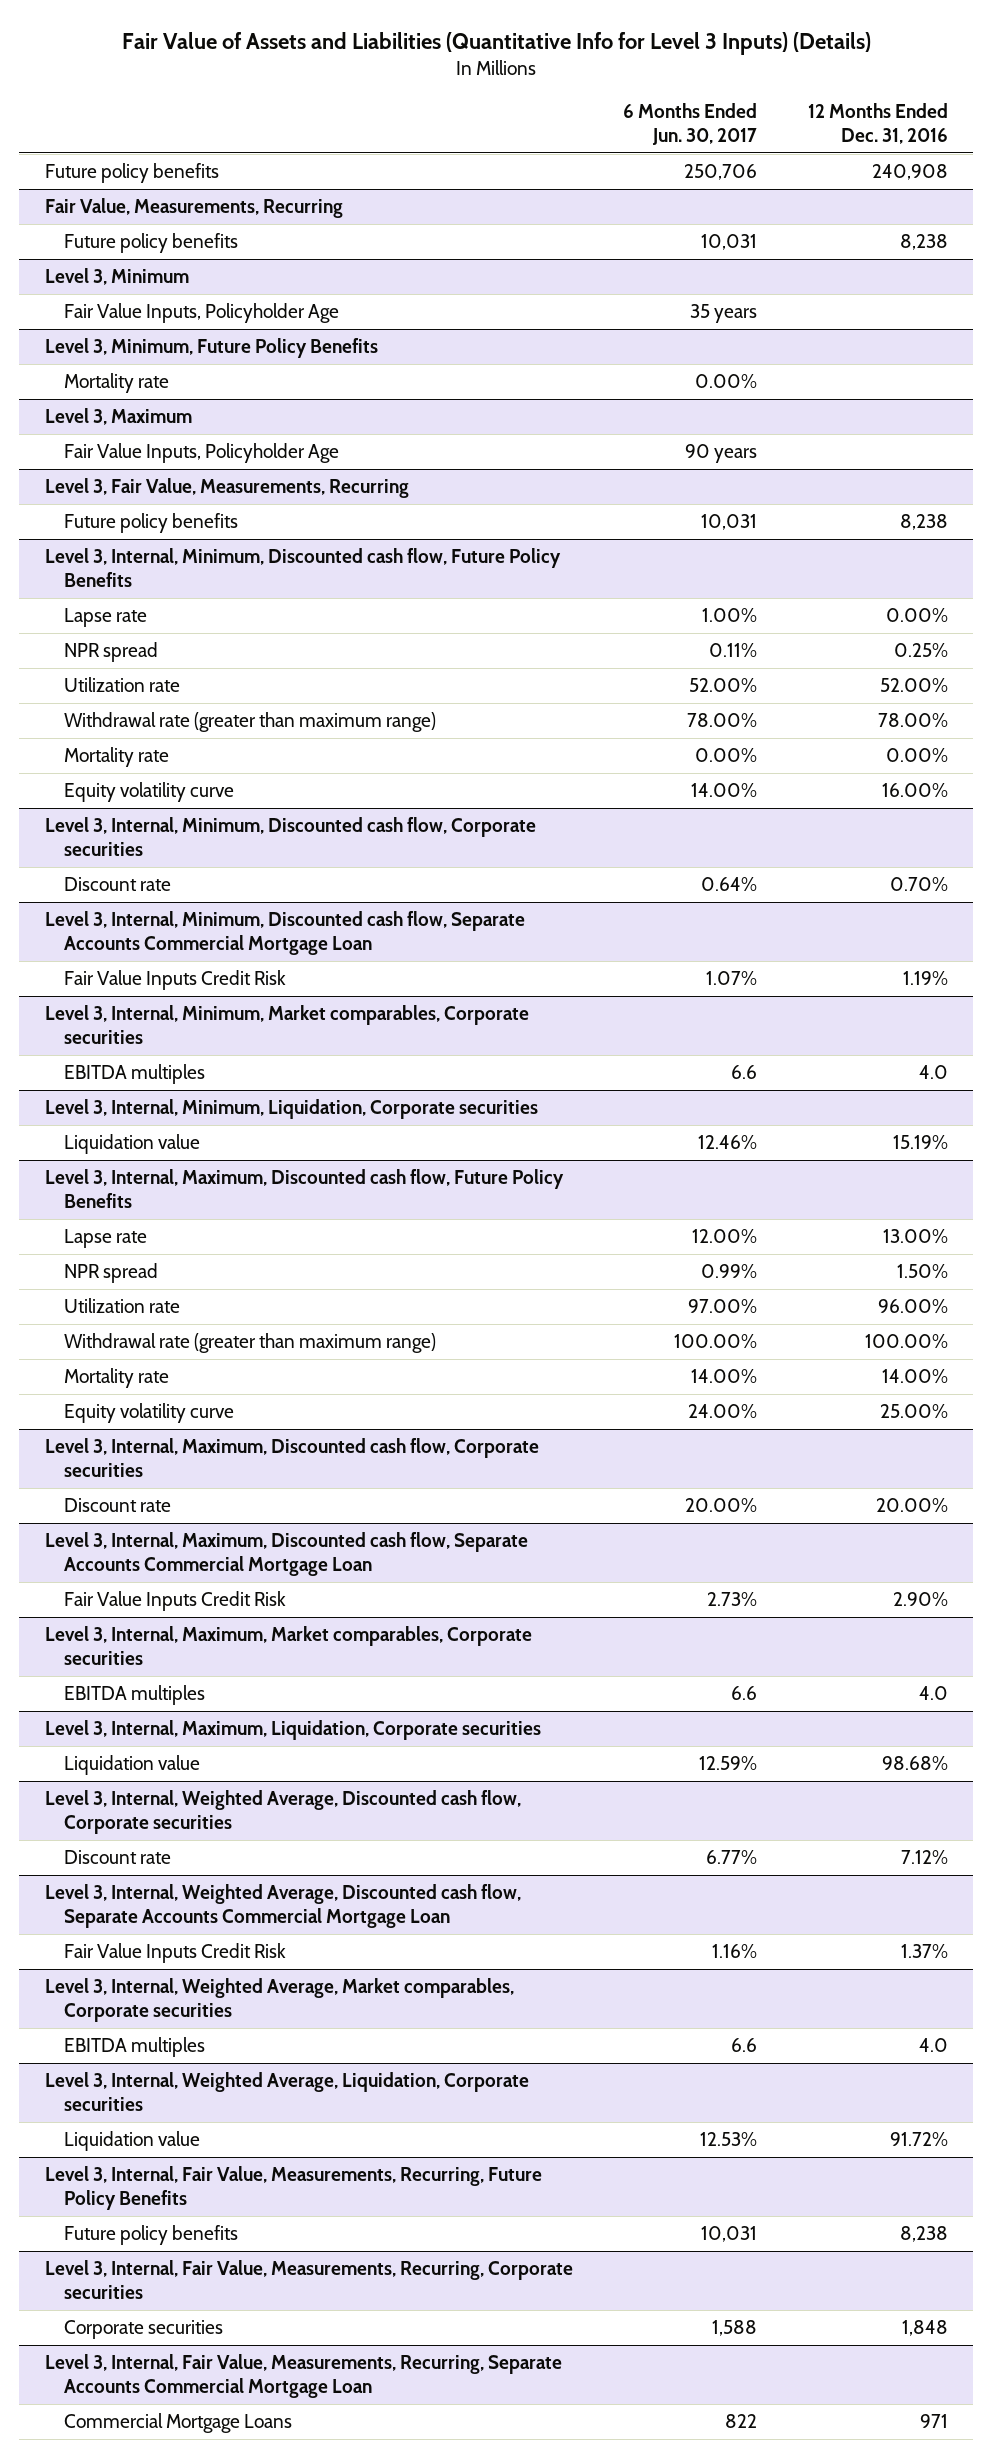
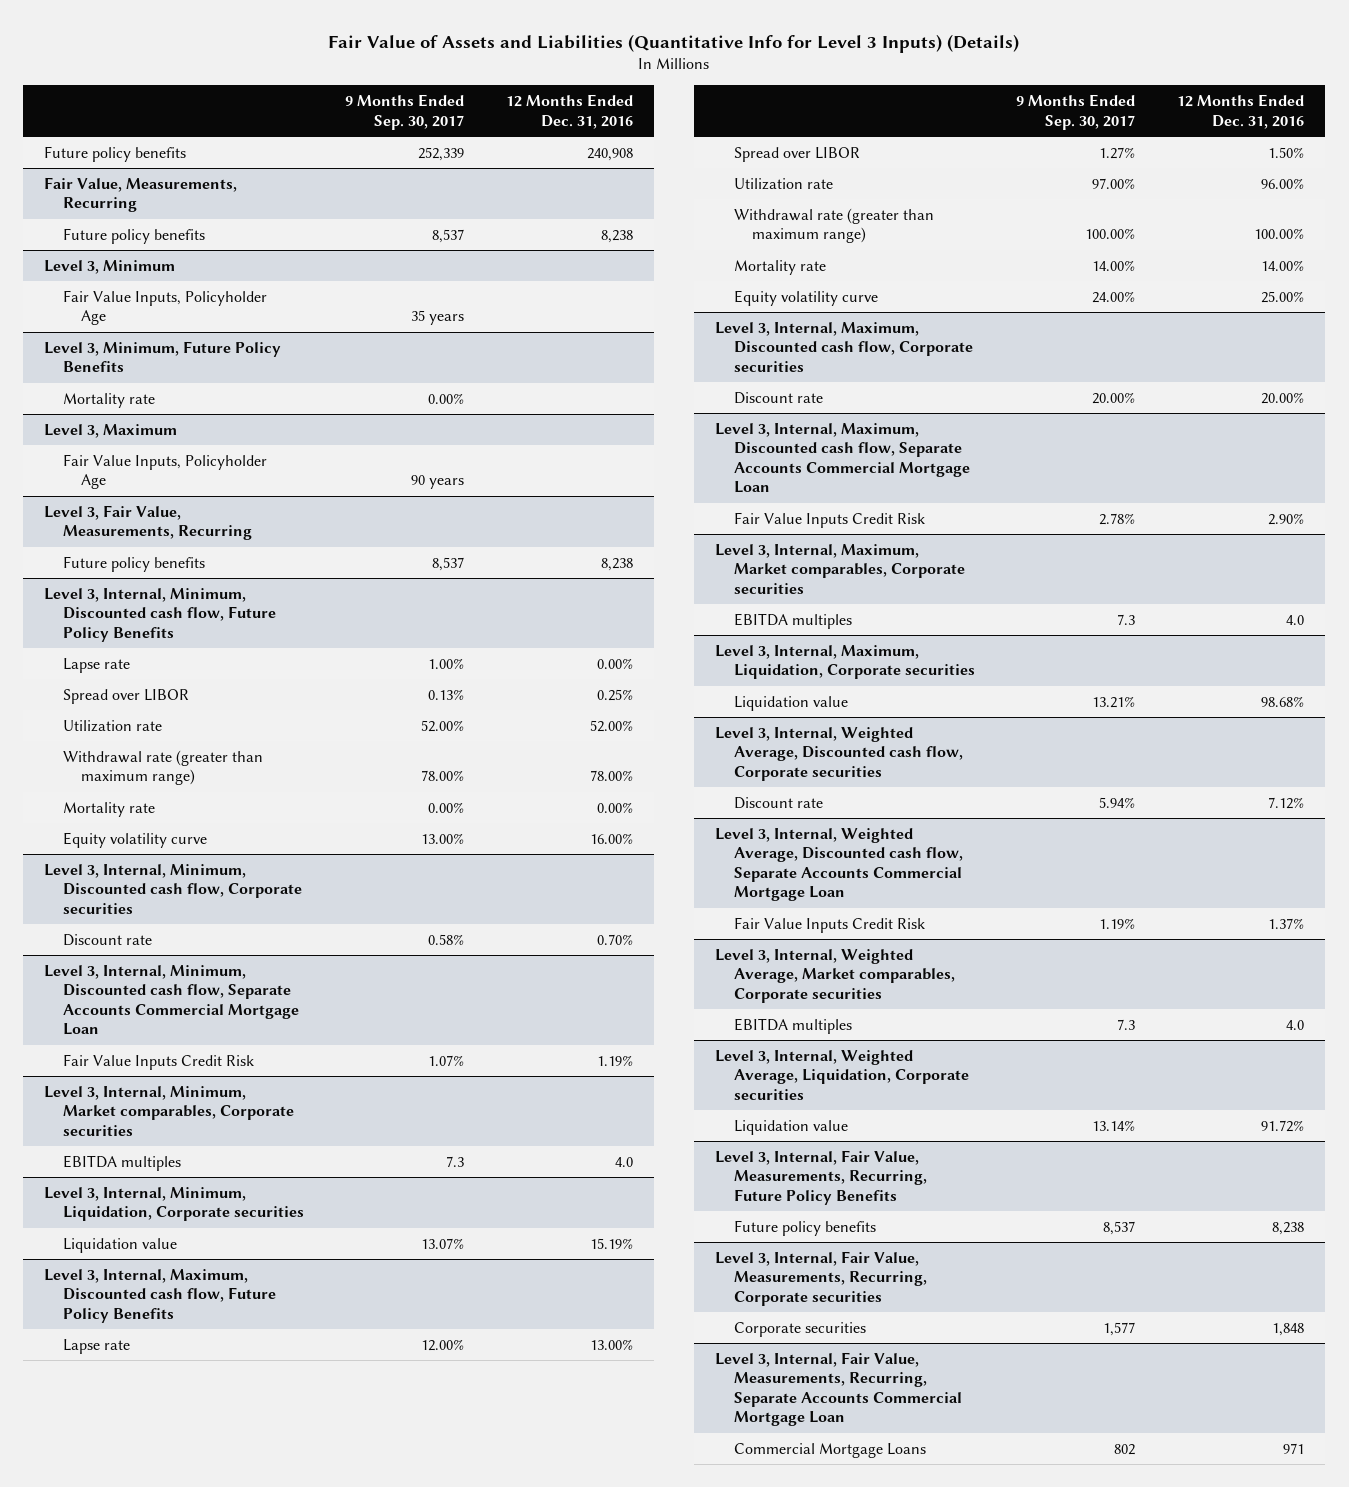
[623,103,758,145] 6 Months Ended Jun. 30, 2017 -> none
none -> [345,94,465,130] 9 Months Ended Sep. 30, 2017
[63,642,158,663] NPR spread -> [62,688,189,704] Spread over LIBOR
[63,1263,158,1284] NPR spread -> [733,146,860,162] Spread over LIBOR

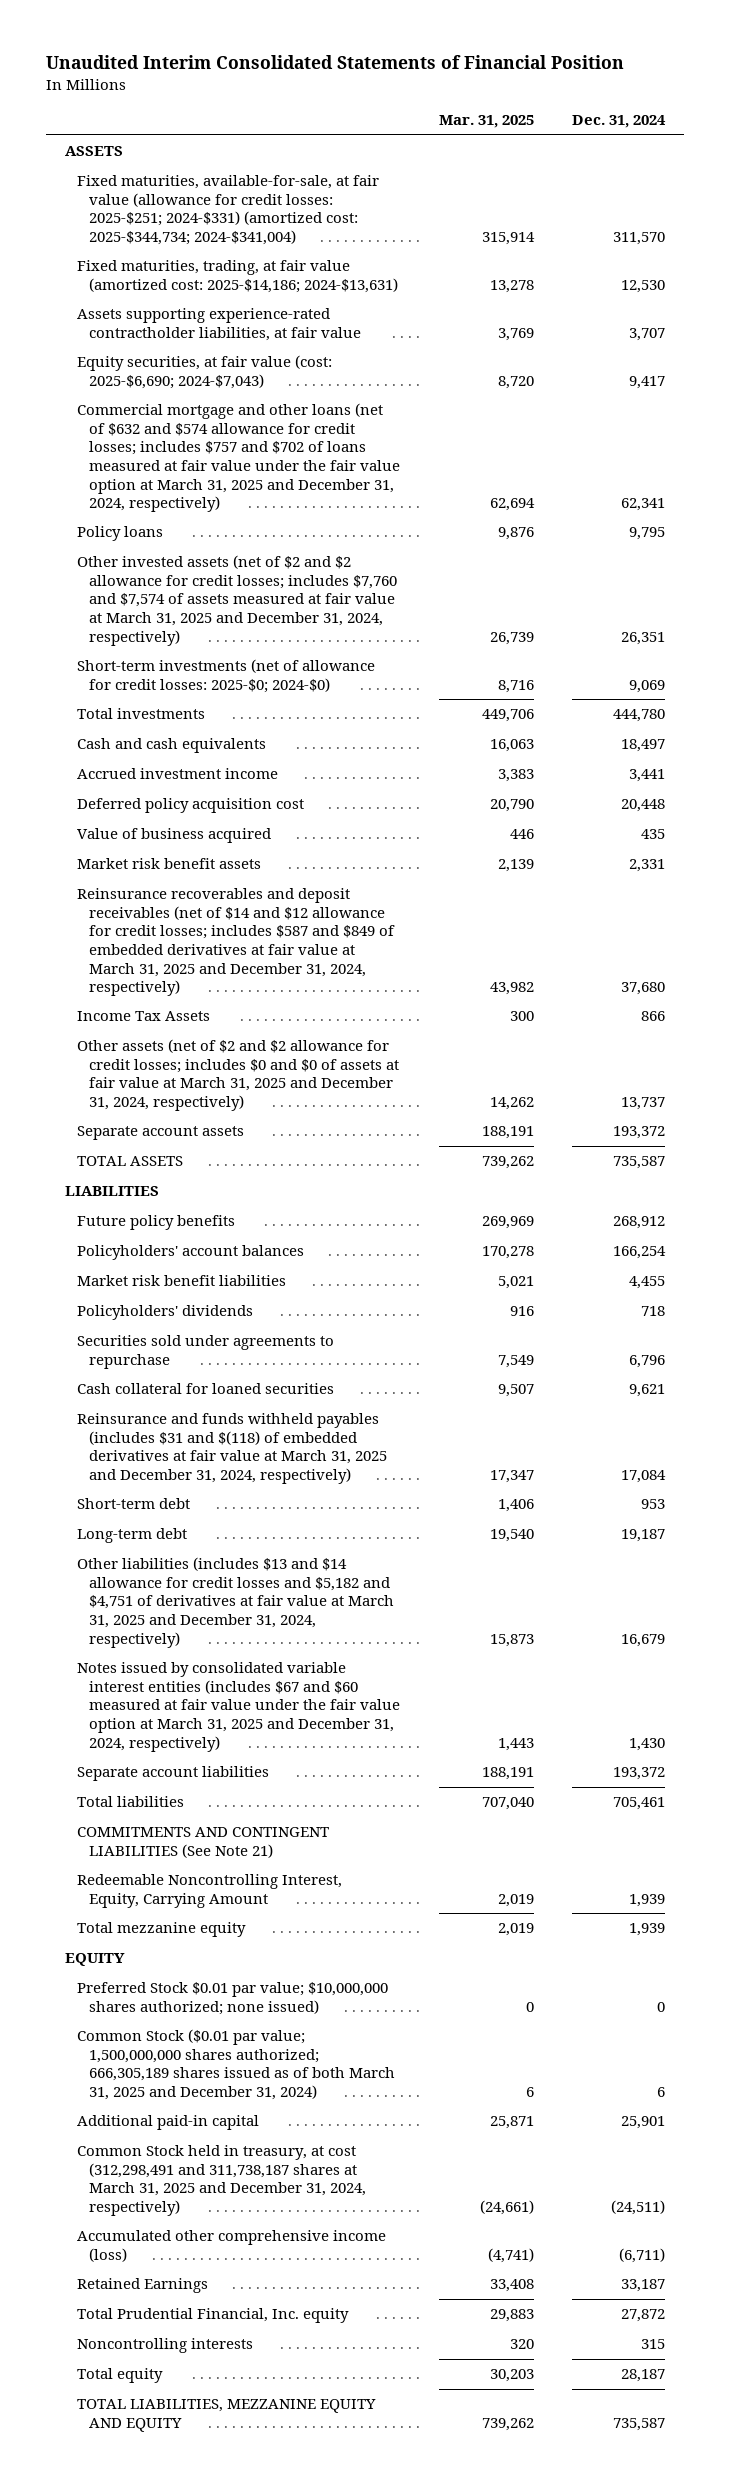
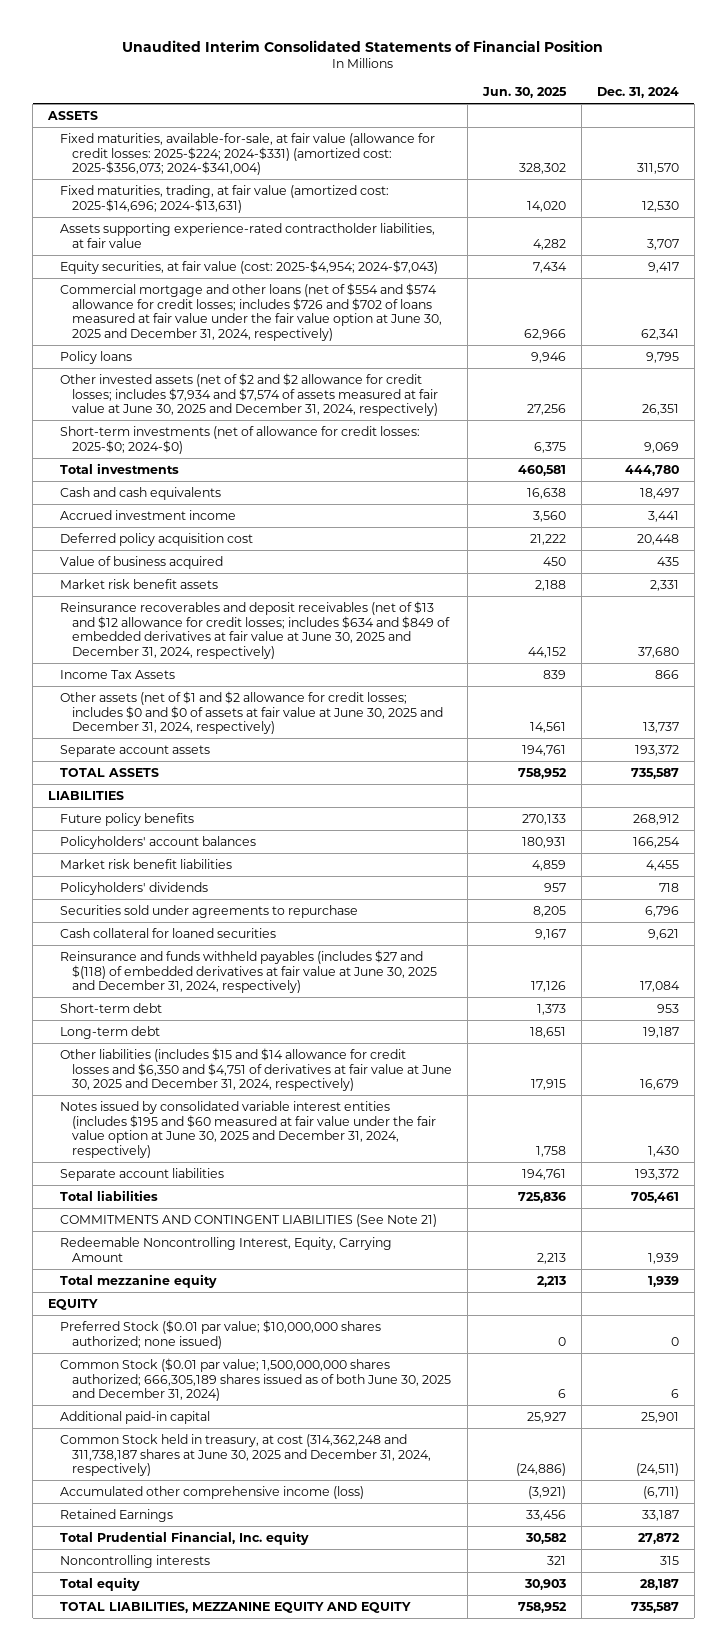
[438,115,534,129] Mar. 31, 2025 -> none
none -> [481,87,567,99] Jun. 30, 2025
[77,175,380,246] Fixed maturities, available-for-sale, at fair value (allowance for credit losses: 2025-$251; 2024-$331) (amortized cost: 2025-$344,734; 2024-$341,004) -> [60,132,436,176] Fixed maturities, available-for-sale, at fair value (allowance for credit losses: 2025-$224; 2024-$331) (amortized cost: 2025-$356,073; 2024-$341,004)
[77,260,399,293] Fixed maturities, trading, at fair value (amortized cost: 2025-$14,186; 2024-$13,631) -> [60,184,390,213] Fixed maturities, trading, at fair value (amortized cost: 2025-$14,696; 2024-$13,631)
[77,355,333,389] Equity securities, at fair value (cost: 2025-$6,690; 2024-$7,043) -> [60,259,439,274] Equity securities, at fair value (cost: 2025-$4,954; 2024-$7,043)
[77,403,401,513] Commercial mortgage and other loans (net of $632 and $574 allowance for credit losses; includes $757 and $702 of loans measured at fair value under the fair value option at March 31, 2025 and December 31, 2024, respectively) -> [60,282,443,342] Commercial mortgage and other loans (net of $554 and $574 allowance for credit losses; includes $726 and $702 of loans measured at fair value under the fair value option at June 30, 2025 and December 31, 2024, respectively)
[77,555,398,646] Other invested assets (net of $2 and $2 allowance for credit losses; includes $7,760 and $7,574 of assets measured at fair value at March 31, 2025 and December 31, 2024, respectively) -> [60,372,439,417] Other invested assets (net of $2 and $2 allowance for credit losses; includes $7,934 and $7,574 of assets measured at fair value at June 30, 2025 and December 31, 2024, respectively)
[77,888,396,997] Reinsurance recoverables and deposit receivables (net of $14 and $12 allowance for credit losses; includes $587 and $849 of embedded derivatives at fair value at March 31, 2025 and December 31, 2024, respectively) -> [60,600,451,660] Reinsurance recoverables and deposit receivables (net of $13 and $12 allowance for credit losses; includes $634 and $849 of embedded derivatives at fair value at June 30, 2025 and December 31, 2024, respectively)
[77,1039,400,1112] Other assets (net of $2 and $2 allowance for credit losses; includes $0 and $0 of assets at fair value at March 31, 2025 and December 31, 2024, respectively) -> [60,690,444,735] Other assets (net of $1 and $2 allowance for credit losses; includes $0 and $0 of assets at fair value at June 30, 2025 and December 31, 2024, respectively)
[77,1413,388,1485] Reinsurance and funds withheld payables (includes $31 and $(118) of embedded derivatives at fair value at March 31, 2025 and December 31, 2024, respectively) -> [60,949,438,994] Reinsurance and funds withheld payables (includes $27 and $(118) of embedded derivatives at fair value at June 30, 2025 and December 31, 2024, respectively)
[77,1557,395,1648] Other liabilities (includes $13 and $14 allowance for credit losses and $5,182 and $4,751 of derivatives at fair value at March 31, 2025 and December 31, 2024, respectively) -> [60,1047,453,1092] Other liabilities (includes $15 and $14 allowance for credit losses and $6,350 and $4,751 of derivatives at fair value at June 30, 2025 and December 31, 2024, respectively)
[77,1662,401,1752] Notes issued by consolidated variable interest entities (includes $67 and $60 measured at fair value under the fair value option at March 31, 2025 and December 31, 2024, respectively) -> [60,1100,437,1159] Notes issued by consolidated variable interest entities (includes $195 and $60 measured at fair value under the fair value option at June 30, 2025 and December 31, 2024, respectively)
[77,1982,389,2015] Preferred Stock $0.01 par value; $10,000,000 shares authorized; none issued) -> [60,1319,382,1349] Preferred Stock ($0.01 par value; $10,000,000 shares authorized; none issued)
[77,2029,396,2101] Common Stock ($0.01 par value; 1,500,000,000 shares authorized; 666,305,189 shares issued as of both March 31, 2025 and December 31, 2024) -> [60,1357,452,1402] Common Stock ($0.01 par value; 1,500,000,000 shares authorized; 666,305,189 shares issued as of both June 30, 2025 and December 31, 2024)
[77,2145,367,2217] Common Stock held in treasury, at cost (312,298,491 and 311,738,187 shares at March 31, 2025 and December 31, 2024, respectively) -> [60,1433,432,1477] Common Stock held in treasury, at cost (314,362,248 and 311,738,187 shares at June 30, 2025 and December 31, 2024, respectively)

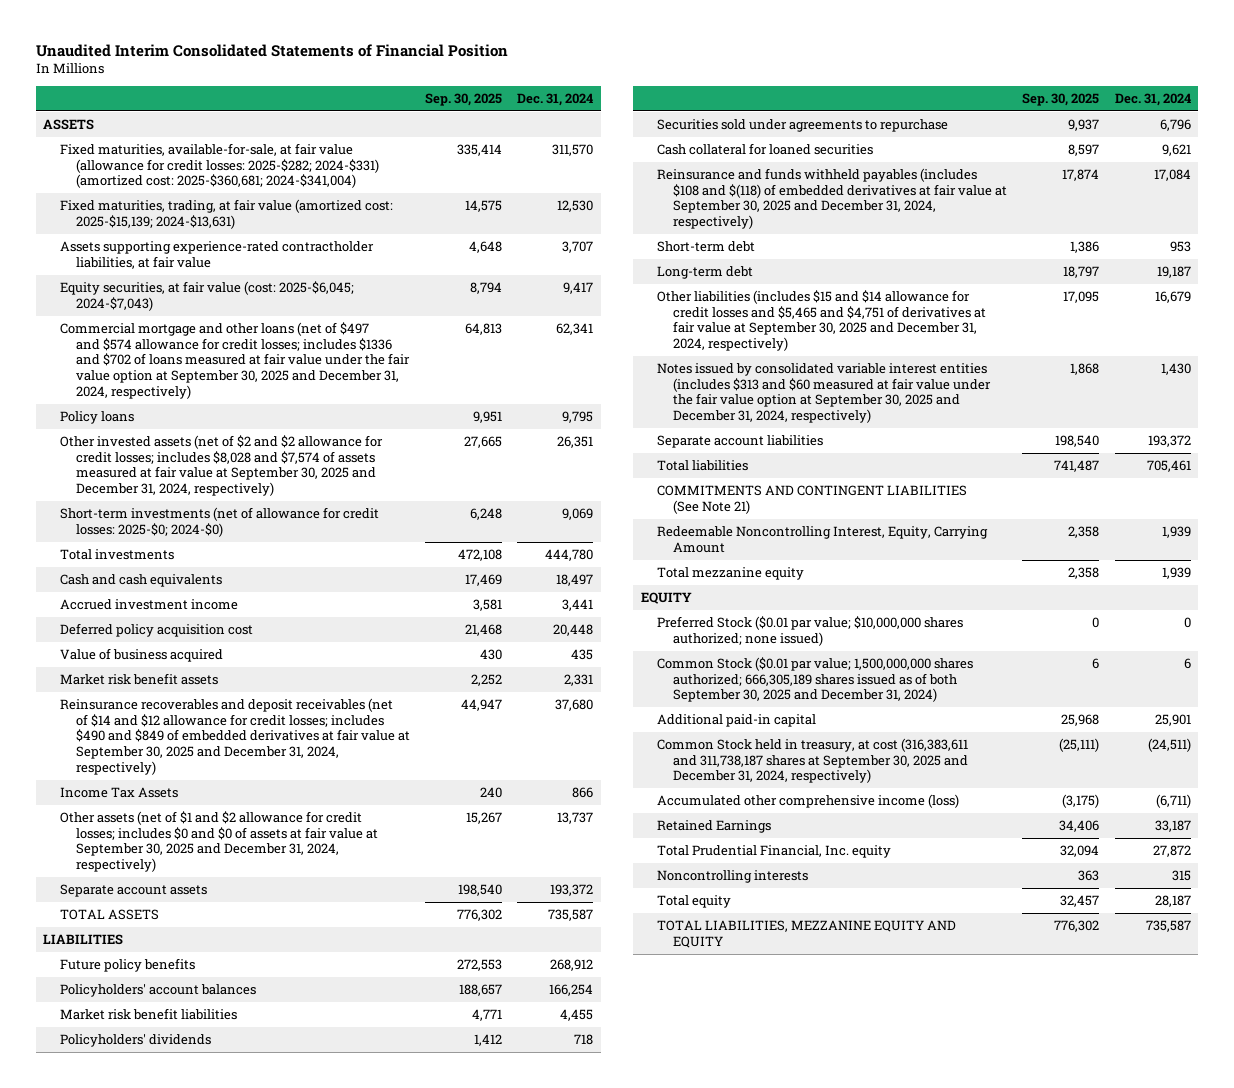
[481,87,567,99] Jun. 30, 2025 -> none
none -> [425,93,503,107] Sep. 30, 2025
[60,132,436,176] Fixed maturities, available-for-sale, at fair value (allowance for credit losses: 2025-$224; 2024-$331) (amortized cost: 2025-$356,073; 2024-$341,004) -> [59,143,379,189] Fixed maturities, available-for-sale, at fair value (allowance for credit losses: 2025-$282; 2024-$331) (amortized cost: 2025-$360,681; 2024-$341,004)
[60,184,390,213] Fixed maturities, trading, at fair value (amortized cost: 2025-$14,696; 2024-$13,631) -> [59,199,393,229] Fixed maturities, trading, at fair value (amortized cost: 2025-$15,139; 2024-$13,631)
[60,259,439,274] Equity securities, at fair value (cost: 2025-$4,954; 2024-$7,043) -> [59,281,354,311] Equity securities, at fair value (cost: 2025-$6,045; 2024-$7,043)
[60,282,443,342] Commercial mortgage and other loans (net of $554 and $574 allowance for credit losses; includes $726 and $702 of loans measured at fair value under the fair value option at June 30, 2025 and December 31, 2024, respectively) -> [59,322,410,399] Commercial mortgage and other loans (net of $497 and $574 allowance for credit losses; includes $1336 and $702 of loans measured at fair value under the fair value option at September 30, 2025 and December 31, 2024, respectively)
[60,372,439,417] Other invested assets (net of $2 and $2 allowance for credit losses; includes $7,934 and $7,574 of assets measured at fair value at June 30, 2025 and December 31, 2024, respectively) -> [59,435,383,497] Other invested assets (net of $2 and $2 allowance for credit losses; includes $8,028 and $7,574 of assets measured at fair value at September 30, 2025 and December 31, 2024, respectively)
[60,600,451,660] Reinsurance recoverables and deposit receivables (net of $13 and $12 allowance for credit losses; includes $634 and $849 of embedded derivatives at fair value at June 30, 2025 and December 31, 2024, respectively) -> [59,698,410,775] Reinsurance recoverables and deposit receivables (net of $14 and $12 allowance for credit losses; includes $490 and $849 of embedded derivatives at fair value at September 30, 2025 and December 31, 2024, respectively)
[60,690,444,735] Other assets (net of $1 and $2 allowance for credit losses; includes $0 and $0 of assets at fair value at June 30, 2025 and December 31, 2024, respectively) -> [59,811,378,873] Other assets (net of $1 and $2 allowance for credit losses; includes $0 and $0 of assets at fair value at September 30, 2025 and December 31, 2024, respectively)
[60,949,438,994] Reinsurance and funds withheld payables (includes $27 and $(118) of embedded derivatives at fair value at June 30, 2025 and December 31, 2024, respectively) -> [656,168,1008,230] Reinsurance and funds withheld payables (includes $108 and $(118) of embedded derivatives at fair value at September 30, 2025 and December 31, 2024, respectively)
[60,1047,453,1092] Other liabilities (includes $15 and $14 allowance for credit losses and $6,350 and $4,751 of derivatives at fair value at June 30, 2025 and December 31, 2024, respectively) -> [656,290,987,352] Other liabilities (includes $15 and $14 allowance for credit losses and $5,465 and $4,751 of derivatives at fair value at September 30, 2025 and December 31, 2024, respectively)
[60,1100,437,1159] Notes issued by consolidated variable interest entities (includes $195 and $60 measured at fair value under the fair value option at June 30, 2025 and December 31, 2024, respectively) -> [656,363,992,424] Notes issued by consolidated variable interest entities (includes $313 and $60 measured at fair value under the fair value option at September 30, 2025 and December 31, 2024, respectively)
[60,1357,452,1402] Common Stock ($0.01 par value; 1,500,000,000 shares authorized; 666,305,189 shares issued as of both June 30, 2025 and December 31, 2024) -> [656,657,973,703] Common Stock ($0.01 par value; 1,500,000,000 shares authorized; 666,305,189 shares issued as of both September 30, 2025 and December 31, 2024)
[60,1433,432,1477] Common Stock held in treasury, at cost (314,362,248 and 311,738,187 shares at June 30, 2025 and December 31, 2024, respectively) -> [656,738,969,784] Common Stock held in treasury, at cost (316,383,611 and 311,738,187 shares at September 30, 2025 and December 31, 2024, respectively)

